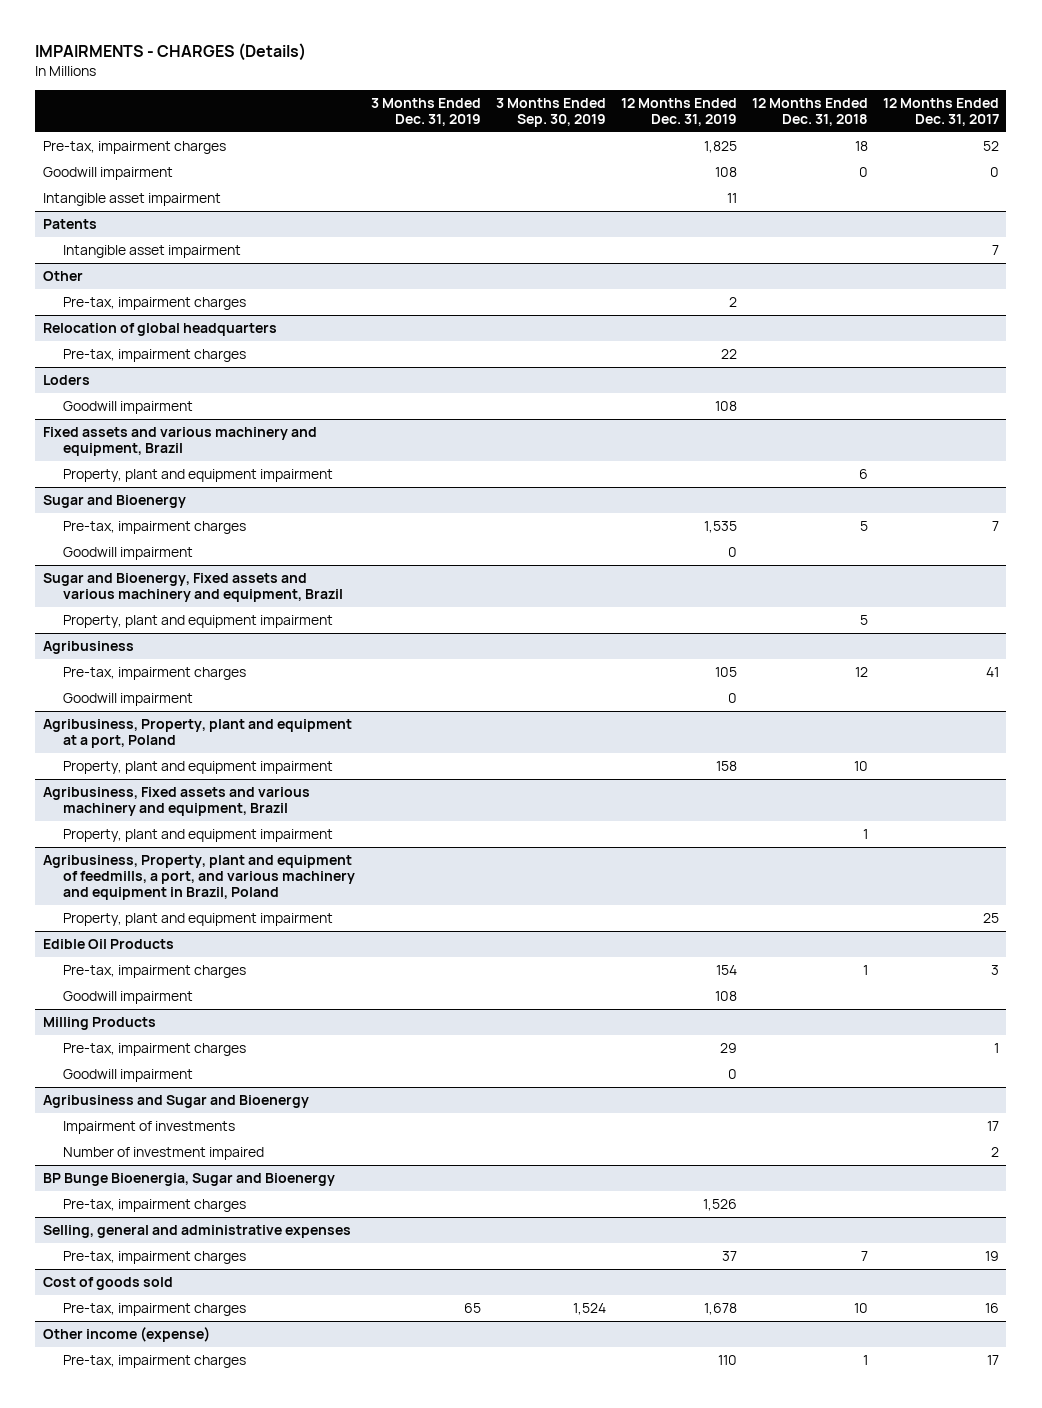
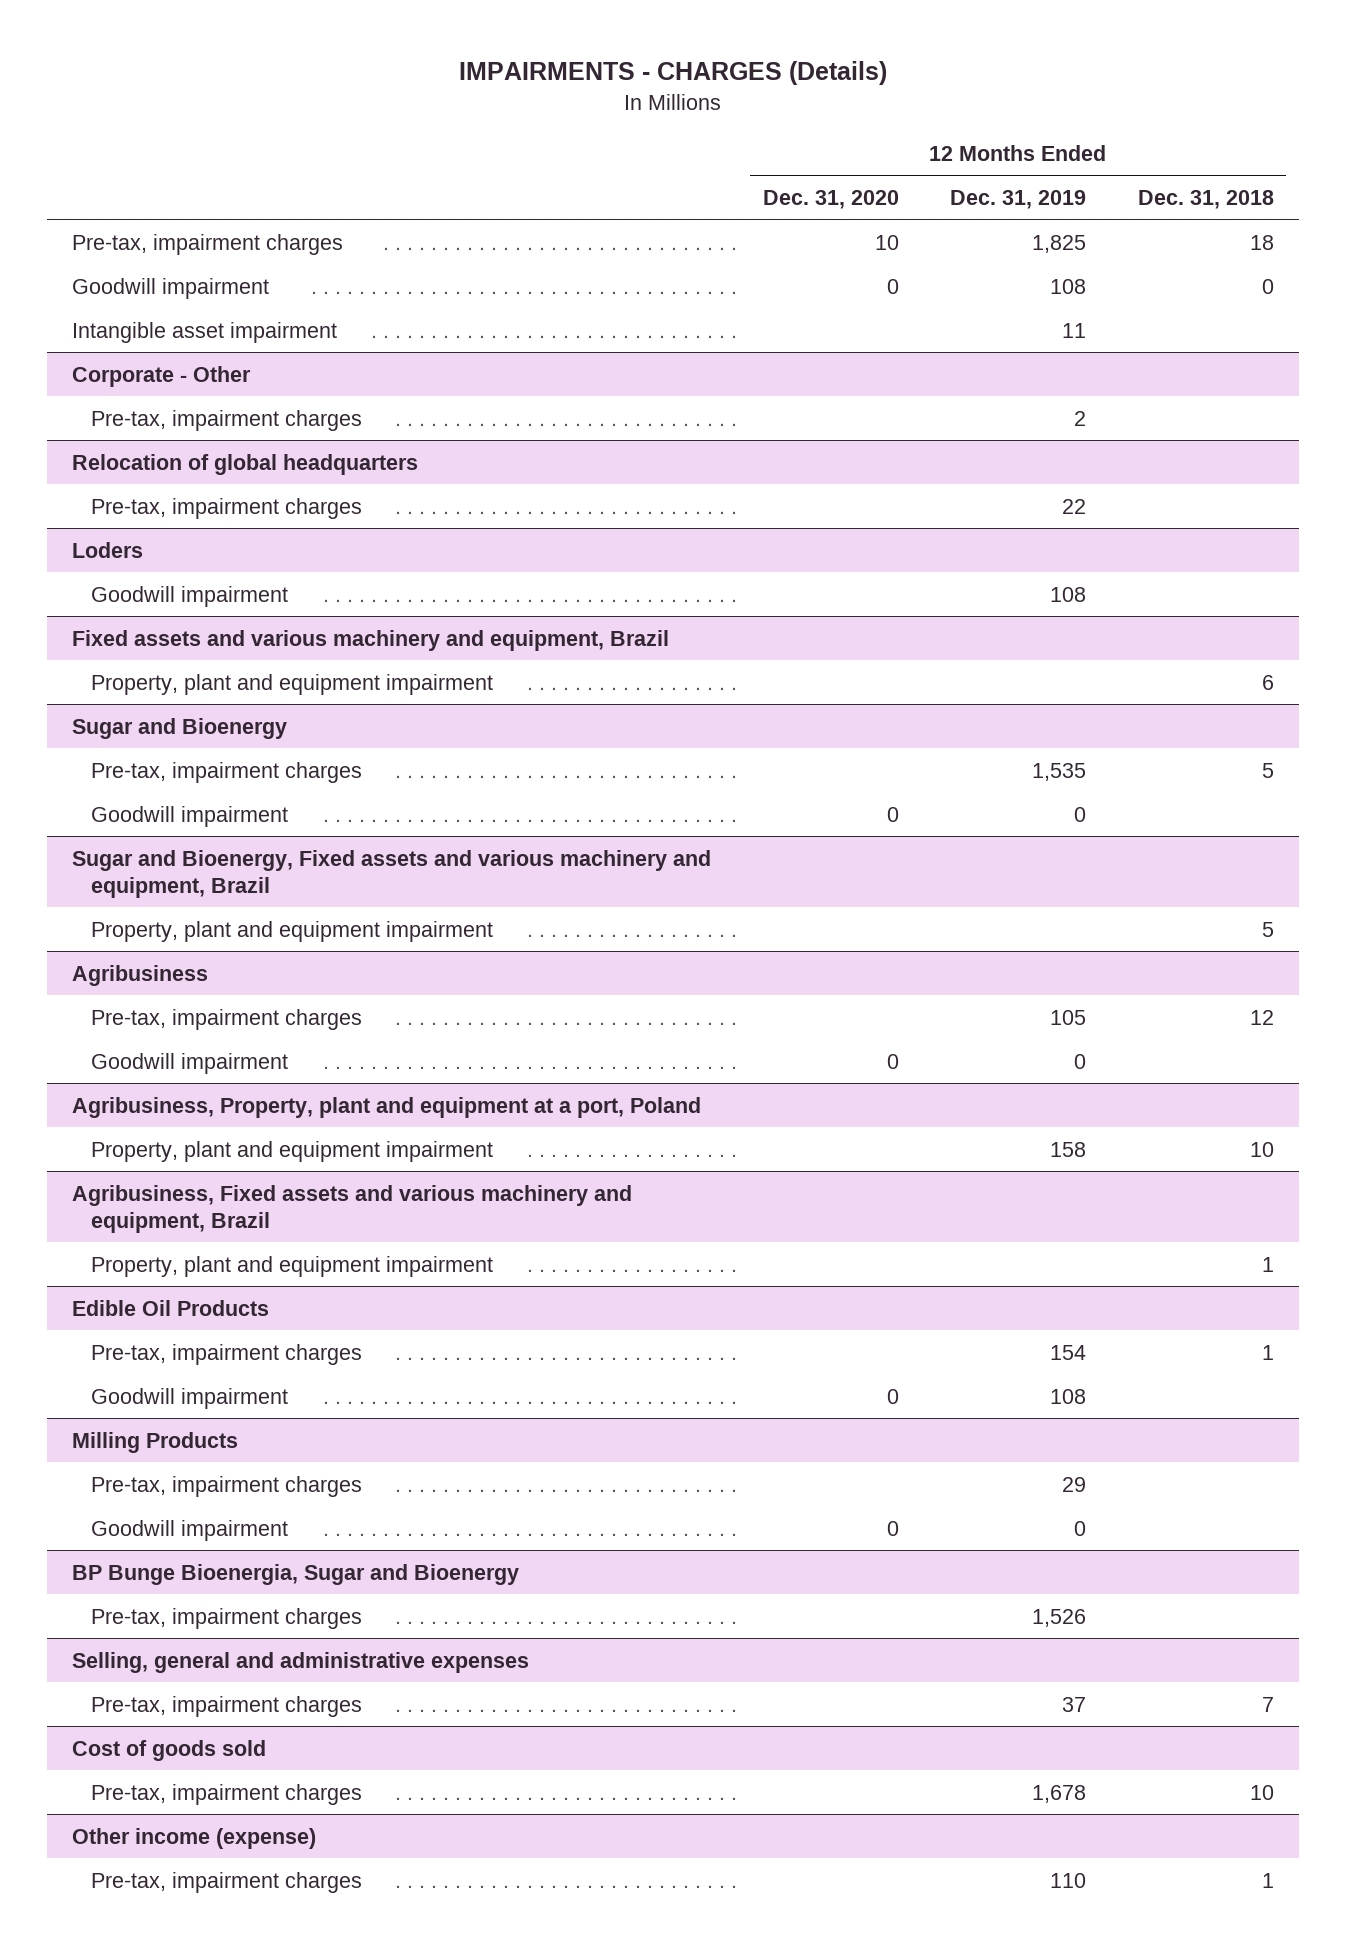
[370,97,481,126] 3 Months Ended Dec. 31, 2019 -> none
[495,97,606,127] 3 Months Ended Sep. 30, 2019 -> none
[882,97,999,126] 12 Months Ended Dec. 31, 2017 -> none
none -> [762,189,899,209] Dec. 31, 2020
[42,219,97,230] Patents -> none
[63,245,242,259] Intangible asset impairment -> none
[42,271,83,282] Other -> [72,365,252,387] Corporate - Other
[42,855,356,901] Agribusiness, Property, plant and equipment of feedmills, a port, and various machinery and equipment in Brazil, Poland -> none
[63,913,334,927] Property, plant and equipment impairment -> none
[42,1095,309,1109] Agribusiness and Sugar and Bioenergy -> none
[63,1121,236,1135] Impairment of investments -> none
[63,1147,265,1161] Number of investment impaired -> none

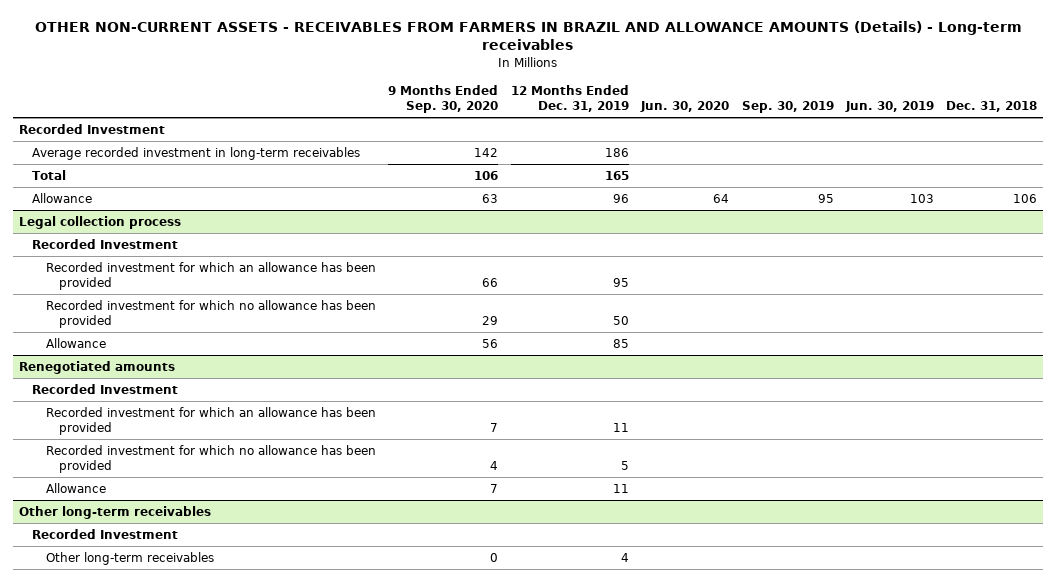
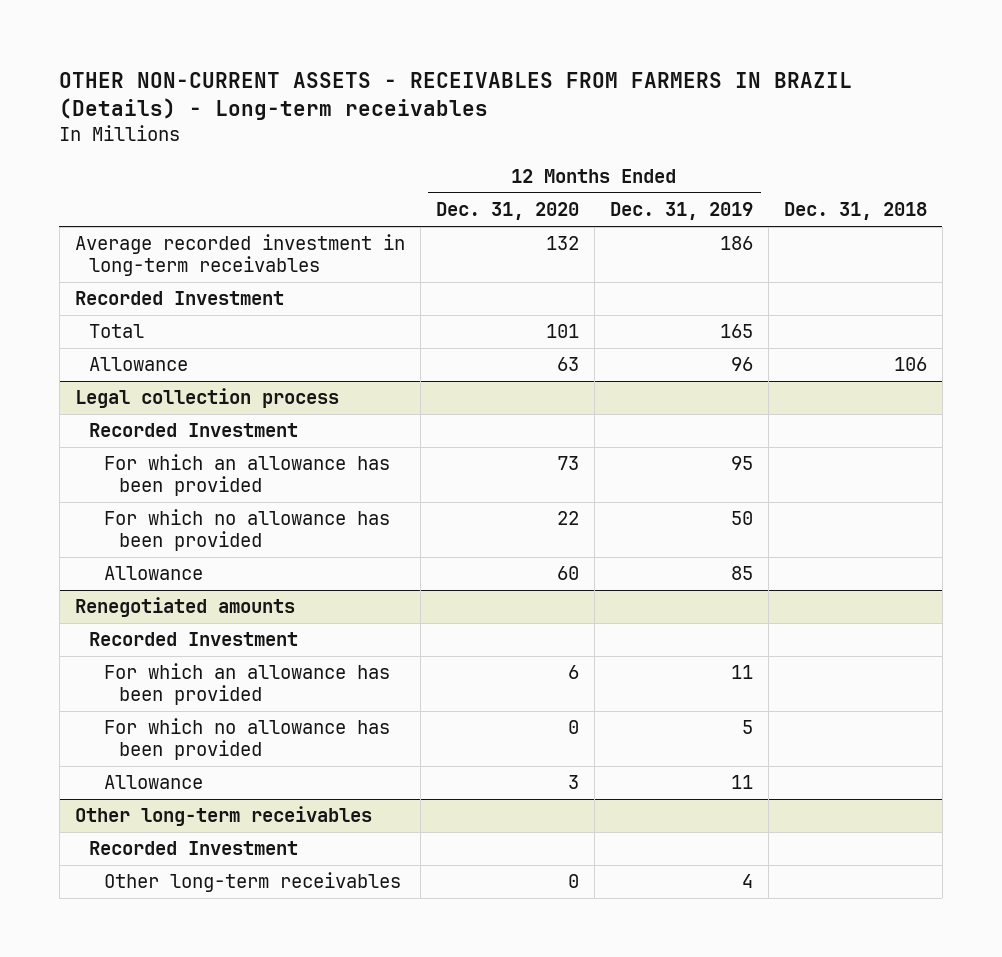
[35,20,1023,51] OTHER NON-CURRENT ASSETS - RECEIVABLES FROM FARMERS IN BRAZIL AND ALLOWANCE AMOUNTS (Details) - Long-term receivables -> [59,71,853,121] OTHER NON-CURRENT ASSETS - RECEIVABLES FROM FARMERS IN BRAZIL (Details) - Long-term receivables
[388,84,499,114] 9 Months Ended Sep. 30, 2020 -> none
[640,101,730,113] Jun. 30, 2020 -> none
[741,101,834,114] Sep. 30, 2019 -> none
[844,101,934,113] Jun. 30, 2019 -> none
none -> [435,202,579,221] Dec. 31, 2020
[18,123,165,134] Recorded Investment -> [74,291,284,306] Recorded Investment
[45,261,376,291] Recorded investment for which an allowance has been provided -> [104,454,391,496] For which an allowance has been provided
[45,299,376,329] Recorded investment for which no allowance has been provided -> [104,509,391,551] For which no allowance has been provided
[45,406,376,436] Recorded investment for which an allowance has been provided -> [104,663,391,705] For which an allowance has been provided
[45,444,376,474] Recorded investment for which no allowance has been provided -> [104,718,391,760] For which no allowance has been provided

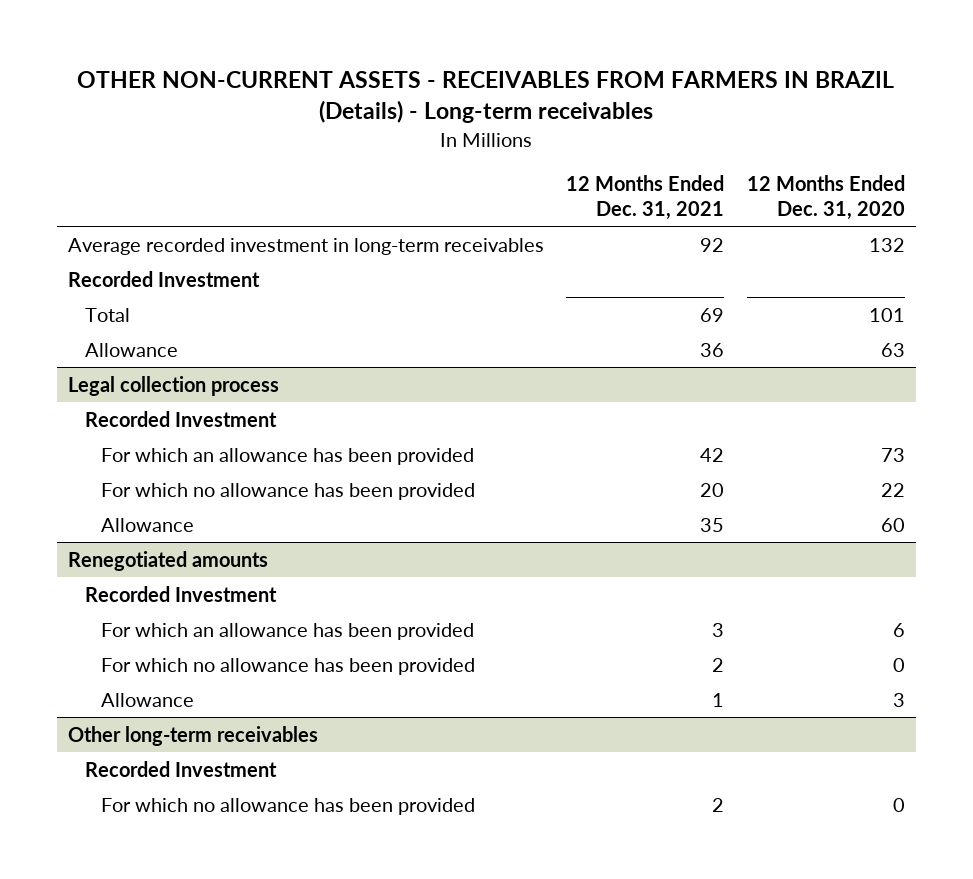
[609,202,753,221] Dec. 31, 2019 -> none
[783,202,927,221] Dec. 31, 2018 -> none
none -> [566,175,725,221] 12 Months Ended Dec. 31, 2021
[104,872,402,893] Other long-term receivables -> none
none -> [101,797,476,815] For which no allowance has been provided

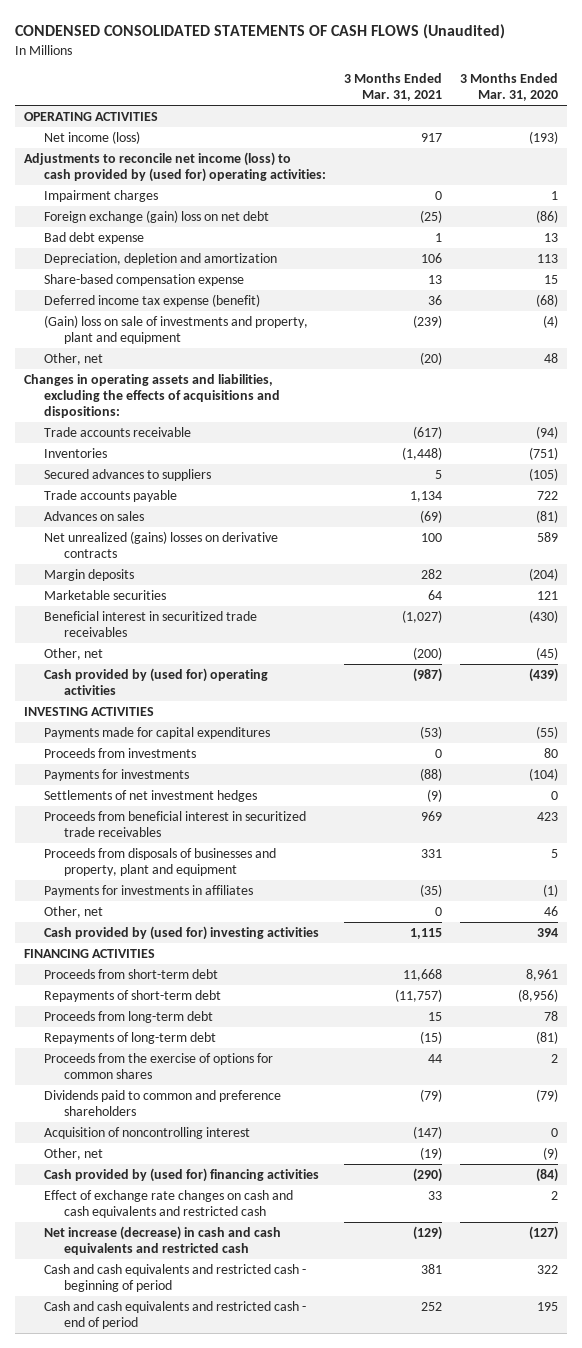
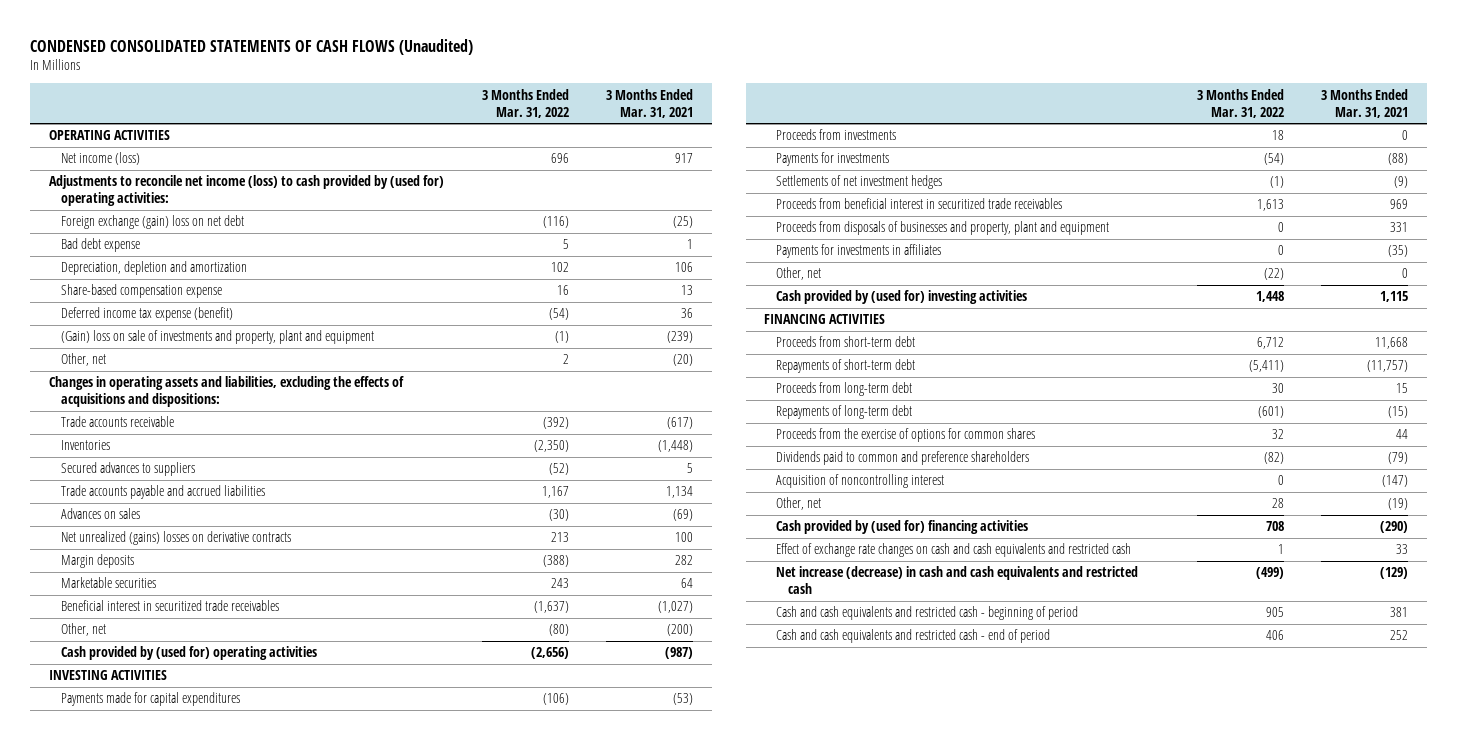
[459,73,558,102] 3 Months Ended Mar. 31, 2020 -> none
none -> [481,88,569,118] 3 Months Ended Mar. 31, 2022
[44,190,159,203] Impairment charges -> none
[44,490,178,503] Trade accounts payable -> [61,485,266,500] Trade accounts payable and accrued liabilities

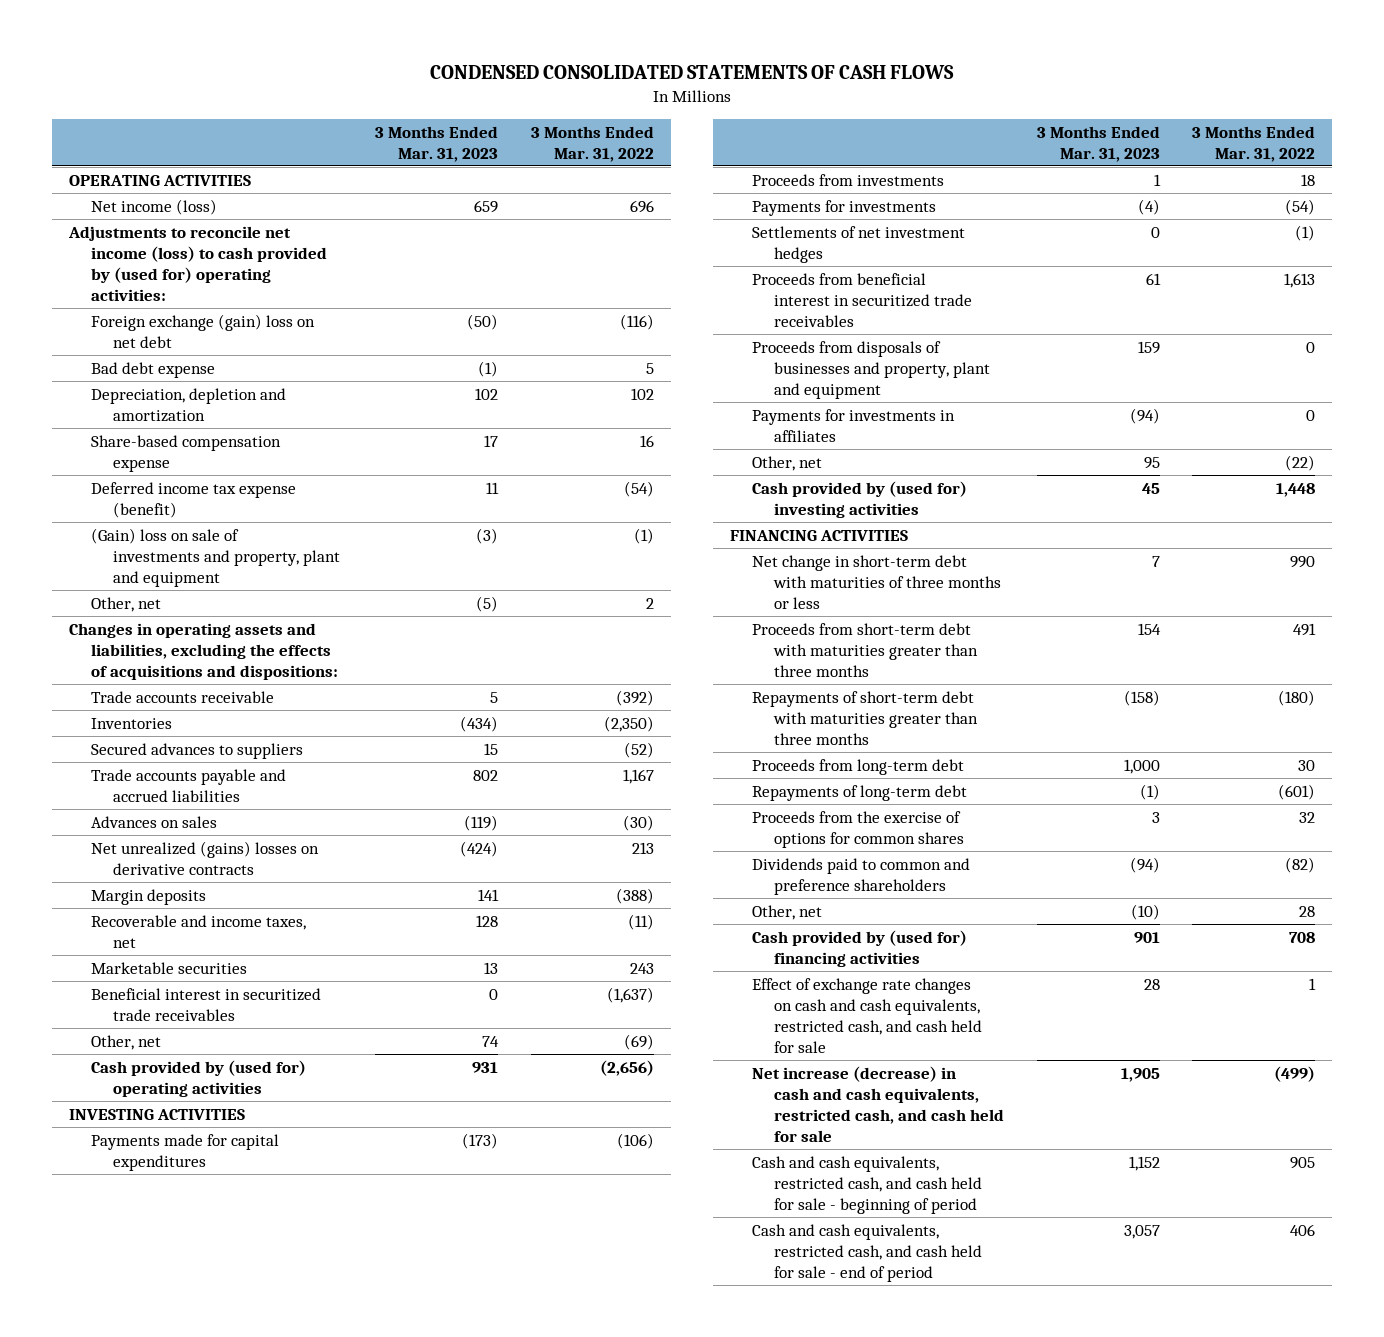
[30,38,474,55] CONDENSED CONSOLIDATED STATEMENTS OF CASH FLOWS (Unaudited) -> [429,64,954,79] CONDENSED CONSOLIDATED STATEMENTS OF CASH FLOWS
[605,88,693,118] 3 Months Ended Mar. 31, 2021 -> none
none -> [375,125,499,162] 3 Months Ended Mar. 31, 2023
none -> [90,914,306,948] Recoverable and income taxes, net
[548,624,569,637] (80) -> [624,1033,655,1050] (69)
none -> [751,554,1001,609] Net change in short-term debt with maturities of three months or less
[776,336,916,348] Proceeds from short-term debt -> [751,622,978,677] Proceeds from short-term debt with maturities greater than three months
[1256,337,1284,350] 6,712 -> [1293,622,1317,636] 491
[776,359,916,374] Repayments of short-term debt -> [751,690,978,745] Repayments of short-term debt with maturities greater than three months
[1248,360,1284,373] (5,411) -> [1278,689,1316,706] (180)
[776,474,945,489] Acquisition of noncontrolling interest -> none
[776,543,1132,558] Effect of exchange rate changes on cash and cash equivalents and restricted cash -> [751,977,982,1053] Effect of exchange rate changes on cash and cash equivalents, restricted cash, and cash held for sale
[776,566,1139,595] Net increase (decrease) in cash and cash equivalents and restricted cash -> [751,1065,1004,1142] Net increase (decrease) in cash and cash equivalents, restricted cash, and cash held for sale
[776,606,1079,621] Cash and cash equivalents and restricted cash - beginning of period -> [751,1155,982,1214] Cash and cash equivalents, restricted cash, and cash held for sale - beginning of period
[776,629,1051,644] Cash and cash equivalents and restricted cash - end of period -> [751,1223,982,1282] Cash and cash equivalents, restricted cash, and cash held for sale - end of period

